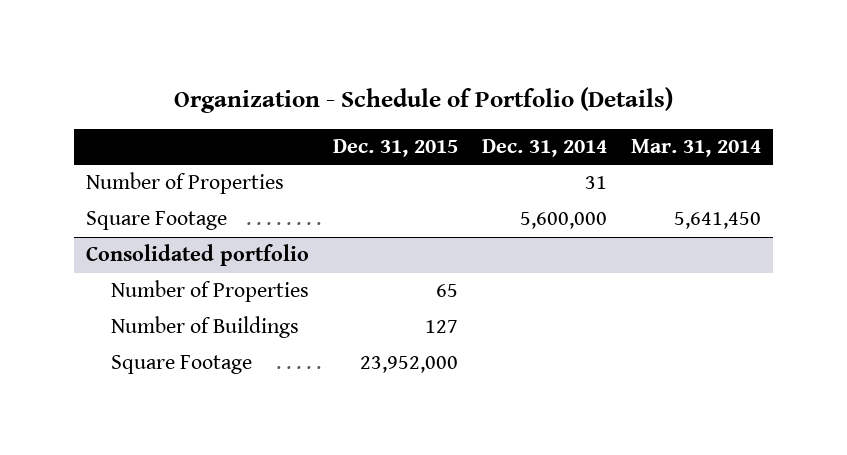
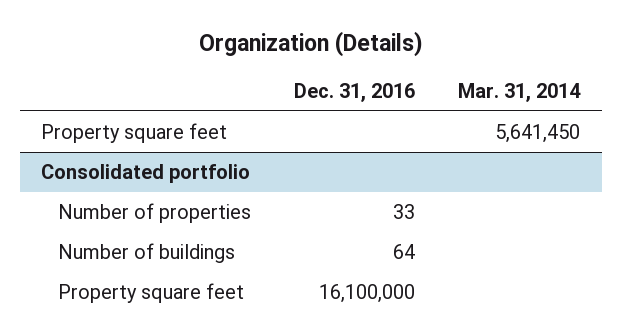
[173,87,673,114] Organization - Schedule of Portfolio (Details) -> [198,30,423,57] Organization (Details)
[333,139,459,158] Dec. 31, 2015 -> none
[481,139,607,158] Dec. 31, 2014 -> none
none -> [294,83,416,103] Dec. 31, 2016
[86,172,285,195] Number of Properties -> none
[86,211,228,231] Square Footage -> [41,122,228,143] Property square feet
[111,280,310,303] Number of Properties -> [57,202,251,223] Number of properties
[111,316,300,339] Number of Buildings -> [57,242,235,263] Number of buildings
[111,355,253,375] Square Footage -> [57,282,244,303] Property square feet

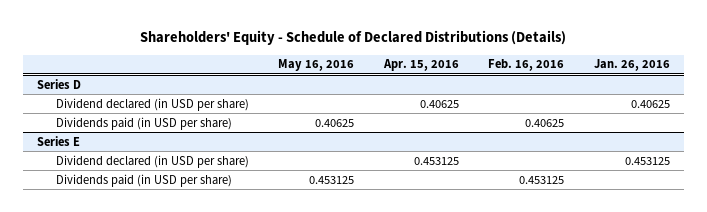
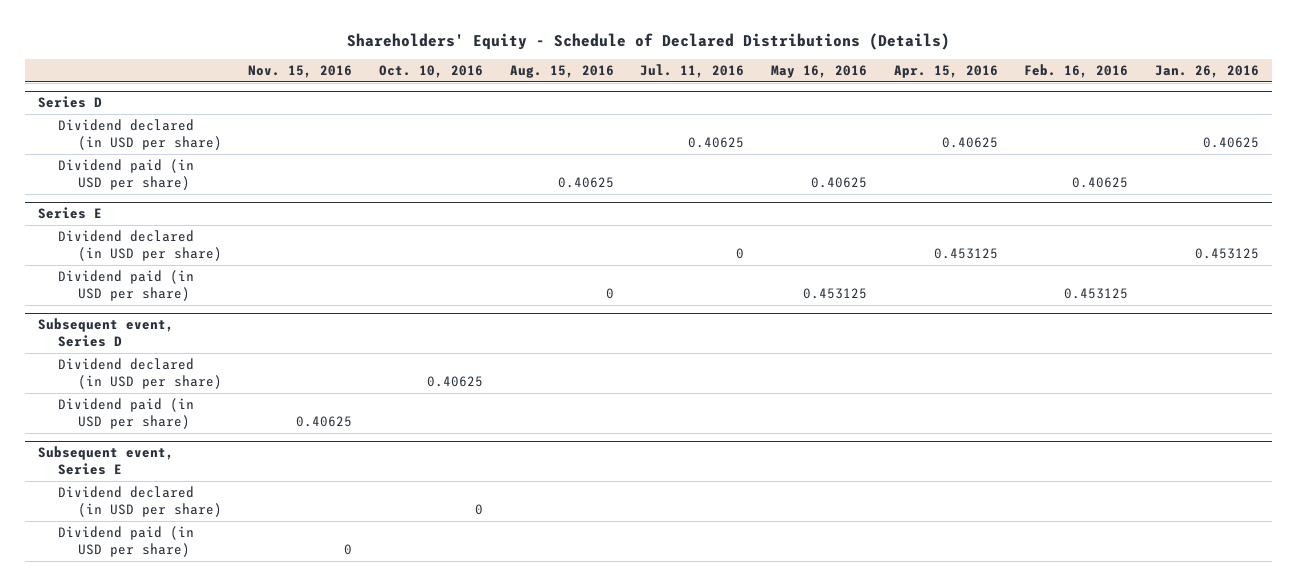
none -> [248,65,353,79] Nov. 15, 2016
none -> [378,65,483,79] Oct. 10, 2016
none -> [509,65,614,79] Aug. 15, 2016
none -> [640,64,745,79] Jul. 11, 2016
[55,116,232,130] Dividends paid (in USD per share) -> [57,159,194,190] Dividend paid (in USD per share)
[55,173,232,187] Dividends paid (in USD per share) -> [57,270,194,301] Dividend paid (in USD per share)
none -> [37,318,174,348] Subsequent event, Series D
none -> [57,358,222,389] Dividend declared (in USD per share)
none -> [57,398,194,429] Dividend paid (in USD per share)
none -> [37,446,174,476] Subsequent event, Series E
none -> [57,486,222,517] Dividend declared (in USD per share)
none -> [57,526,194,557] Dividend paid (in USD per share)

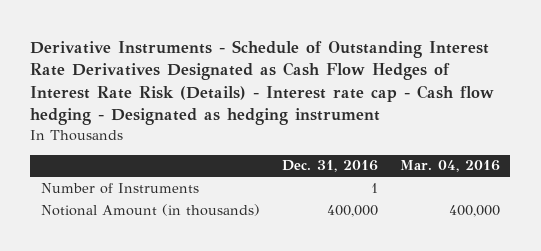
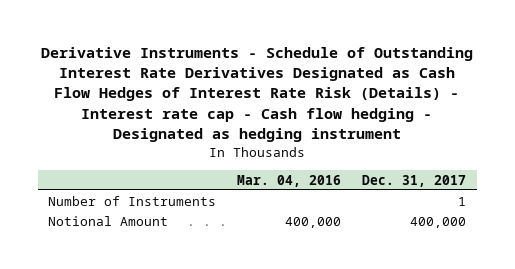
[281,160,378,173] Dec. 31, 2016 -> none
none -> [362,174,467,187] Dec. 31, 2017
[41,203,261,216] Notional Amount (in thousands) -> [48,215,169,226] Notional Amount

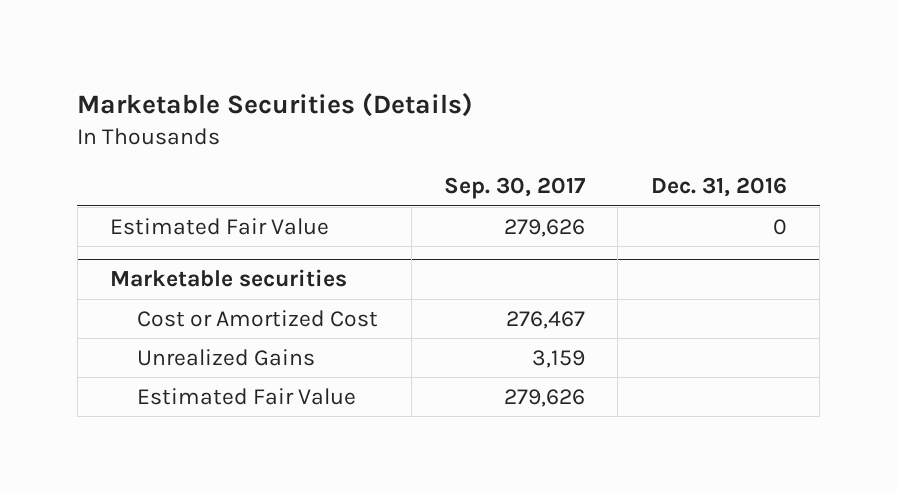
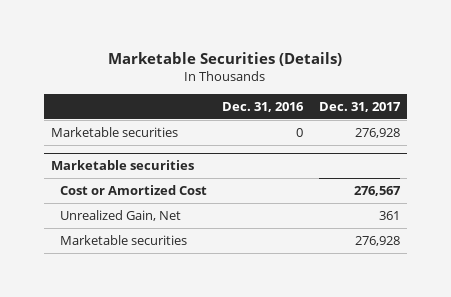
[443,177,586,200] Sep. 30, 2017 -> none
none -> [318,102,401,113] Dec. 31, 2017
[109,217,329,235] Estimated Fair Value -> [51,126,179,137] Marketable securities
[137,348,316,366] Unrealized Gains -> [60,209,182,221] Unrealized Gain, Net
[137,387,357,405] Estimated Fair Value -> [60,234,188,245] Marketable securities

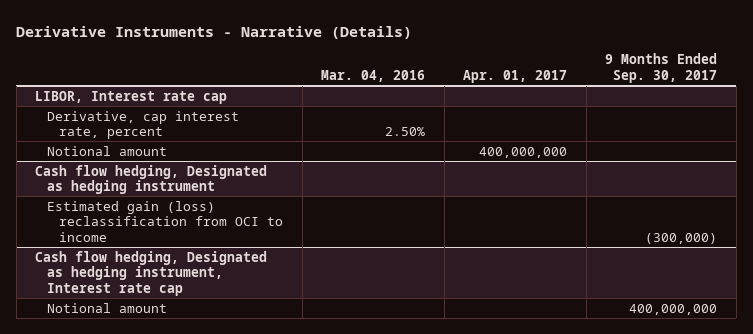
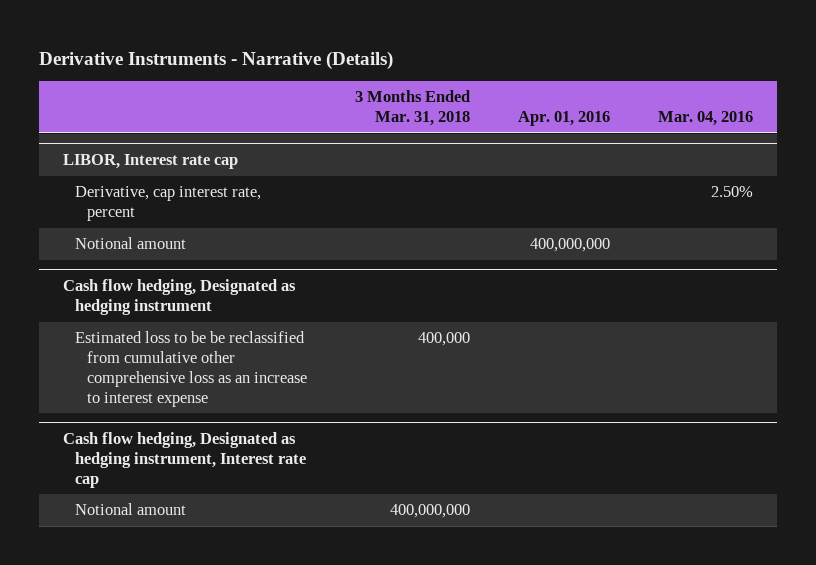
[463,70,568,84] Apr. 01, 2017 -> none
[605,53,718,84] 9 Months Ended Sep. 30, 2017 -> none
none -> [355,90,471,127] 3 Months Ended Mar. 31, 2018
none -> [518,111,611,127] Apr. 01, 2016
[47,200,284,243] Estimated gain (loss) reclassification from OCI to income -> [75,331,308,407] Estimated loss to be be reclassified from cumulative other comprehensive loss as an increase to interest expense

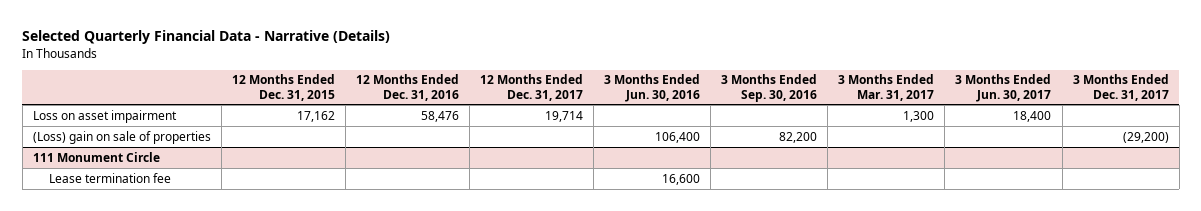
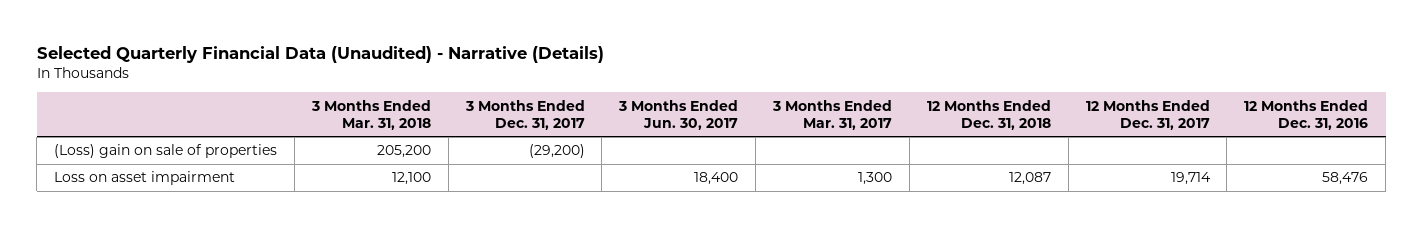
[22,30,391,45] Selected Quarterly Financial Data - Narrative (Details) -> [36,45,604,63] Selected Quarterly Financial Data (Unaudited) - Narrative (Details)
[231,74,335,101] 12 Months Ended Dec. 31, 2015 -> none
[604,74,701,102] 3 Months Ended Jun. 30, 2016 -> none
[721,74,818,102] 3 Months Ended Sep. 30, 2016 -> none
none -> [310,99,431,130] 3 Months Ended Mar. 31, 2018
none -> [926,99,1051,130] 12 Months Ended Dec. 31, 2018
[32,151,160,162] 111 Monument Circle -> none
[49,172,172,183] Lease termination fee -> none
[32,109,177,123] Loss on asset impairment -> [54,171,236,186] Loss on asset impairment

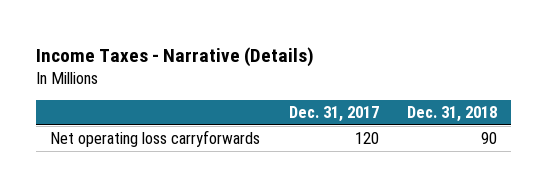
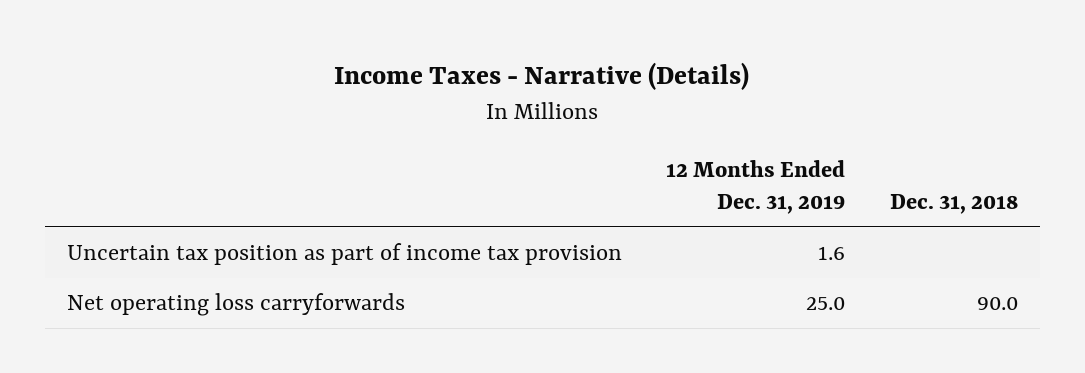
[288,106,379,123] Dec. 31, 2017 -> none
none -> [666,159,846,214] 12 Months Ended Dec. 31, 2019
none -> [66,243,622,266] Uncertain tax position as part of income tax provision
[480,132,497,145] 90 -> [976,297,1018,311] 90.0

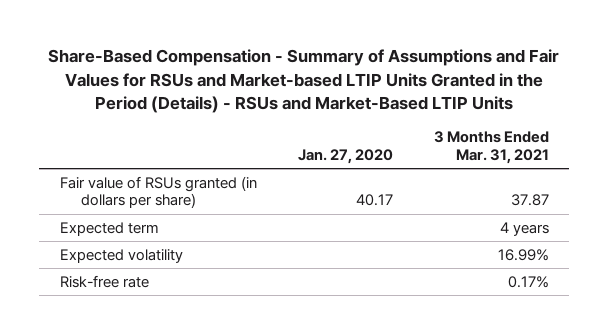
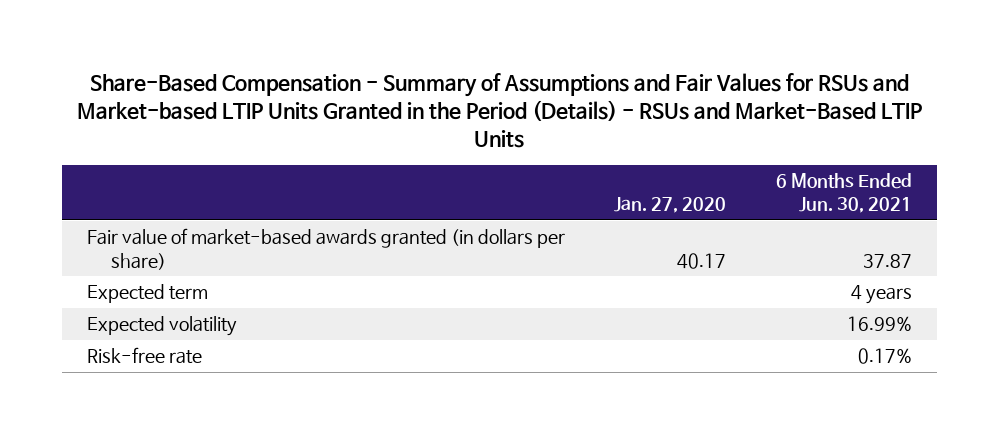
[433,131,549,164] 3 Months Ended Mar. 31, 2021 -> none
none -> [775,173,912,214] 6 Months Ended Jun. 30, 2021
[59,175,257,209] Fair value of RSUs granted (in dollars per share) -> [86,228,565,270] Fair value of market-based awards granted (in dollars per share)

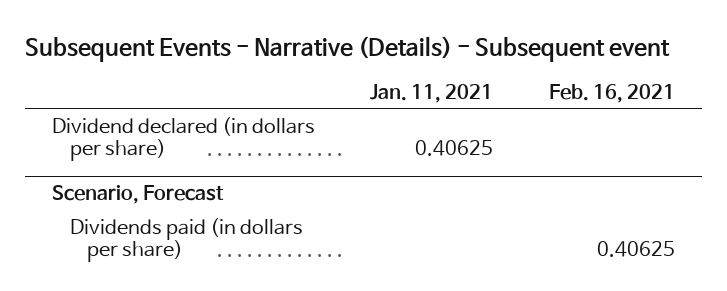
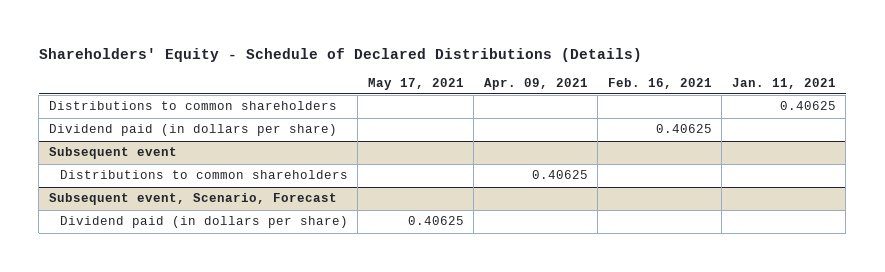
[24,36,670,63] Subsequent Events - Narrative (Details) - Subsequent event -> [38,47,642,62] Shareholders' Equity - Schedule of Declared Distributions (Details)
none -> [367,77,464,90] May 17, 2021
none -> [483,77,588,90] Apr. 09, 2021
[69,217,303,263] Dividends paid (in dollars per share) -> none
[52,116,316,162] Dividend declared (in dollars per share) -> [48,101,337,111] Distributions to common shareholders
none -> [48,124,337,137] Dividend paid (in dollars per share)
[52,185,225,205] Scenario, Forecast -> [48,147,177,160] Subsequent event
none -> [59,170,348,180] Distributions to common shareholders
none -> [48,193,337,206] Subsequent event, Scenario, Forecast
none -> [59,216,348,229] Dividend paid (in dollars per share)

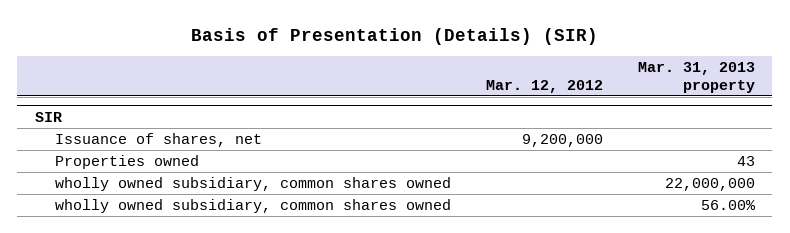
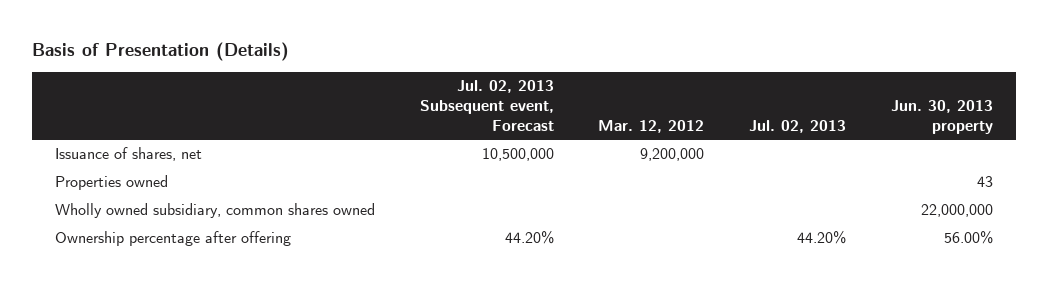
[190,27,598,45] Basis of Presentation (Details) (SIR) -> [32,42,290,62] Basis of Presentation (Details)
[637,61,755,93] Mar. 31, 2013 property -> none
none -> [419,80,554,131] Jul. 02, 2013 Subsequent event, Forecast
none -> [749,119,847,133] Jul. 02, 2013
none -> [891,100,994,134] Jun. 30, 2013 property
[34,111,62,122] SIR -> none
[54,176,451,191] wholly owned subsidiary, common shares owned -> [54,203,375,219] Wholly owned subsidiary, common shares owned
[54,198,451,213] wholly owned subsidiary, common shares owned -> [54,231,291,247] Ownership percentage after offering

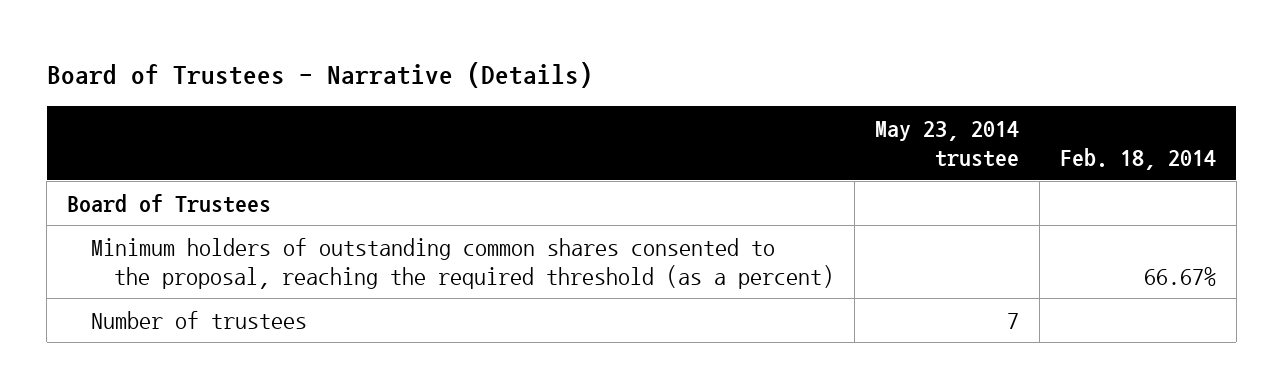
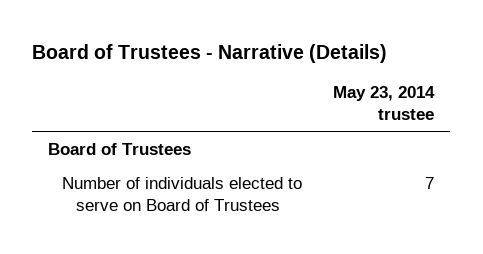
[1059,148,1216,171] Feb. 18, 2014 -> none
[90,237,834,289] Minimum holders of outstanding common shares consented to the proposal, reaching the required threshold (as a percent) -> none
[90,310,307,329] Number of trustees -> [61,176,302,211] Number of individuals elected to serve on Board of Trustees

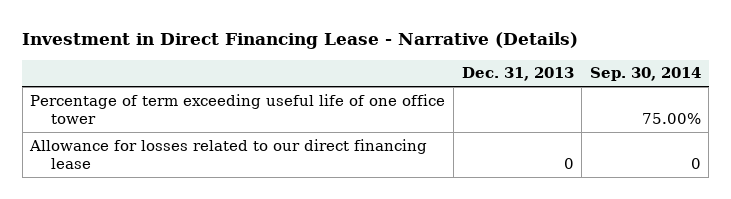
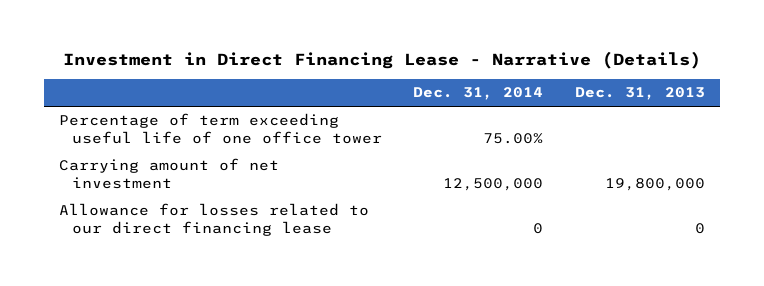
[589,67,701,82] Sep. 30, 2014 -> none
none -> [413,87,544,101] Dec. 31, 2014
none -> [59,158,280,190] Carrying amount of net investment

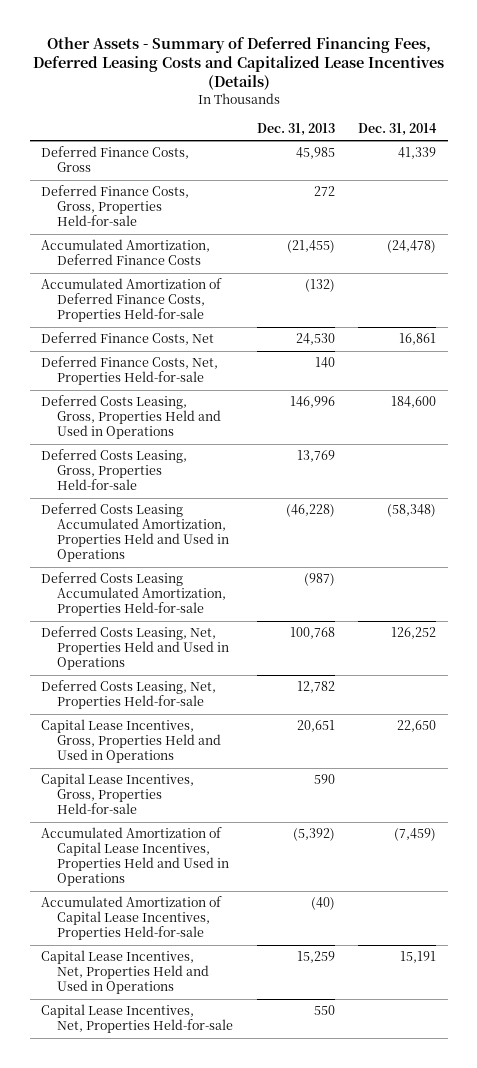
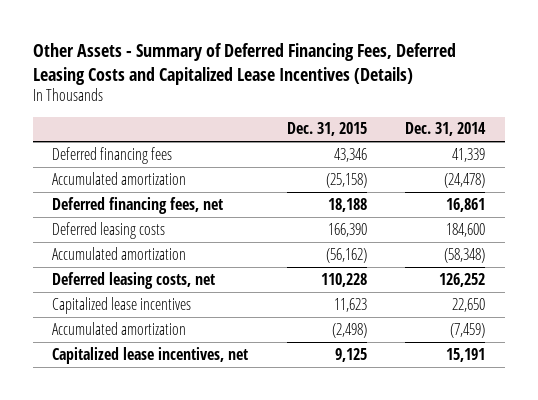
[256,123,335,137] Dec. 31, 2013 -> none
none -> [286,122,367,137] Dec. 31, 2015
[41,185,190,227] Deferred Finance Costs, Gross, Properties Held-for-sale -> none
[41,278,223,323] Accumulated Amortization of Deferred Finance Costs, Properties Held-for-sale -> none
[41,356,219,386] Deferred Finance Costs, Net, Properties Held-for-sale -> none
[41,449,188,491] Deferred Costs Leasing, Gross, Properties Held-for-sale -> none
[41,572,226,617] Deferred Costs Leasing Accumulated Amortization, Properties Held-for-sale -> none
[41,680,217,710] Deferred Costs Leasing, Net, Properties Held-for-sale -> none
[41,773,195,815] Capital Lease Incentives, Gross, Properties Held-for-sale -> none
[41,896,223,941] Accumulated Amortization of Capital Lease Incentives, Properties Held-for-sale -> none
[41,1004,233,1034] Capital Lease Incentives, Net, Properties Held-for-sale -> none
[41,146,190,173] Deferred Finance Costs, Gross -> [52,146,173,164] Deferred financing fees
[41,239,211,266] Accumulated Amortization, Deferred Finance Costs -> [52,171,187,185] Accumulated amortization
[41,332,215,346] Deferred Finance Costs, Net -> [52,196,224,214] Deferred financing fees, net
[41,395,221,440] Deferred Costs Leasing, Gross, Properties Held and Used in Operations -> [52,221,166,239] Deferred leasing costs
[41,503,229,563] Deferred Costs Leasing Accumulated Amortization, Properties Held and Used in Operations -> [52,246,187,260] Accumulated amortization
[41,626,229,671] Deferred Costs Leasing, Net, Properties Held and Used in Operations -> [52,271,216,289] Deferred leasing costs, net
[41,719,221,764] Capital Lease Incentives, Gross, Properties Held and Used in Operations -> [52,296,192,314] Capitalized lease incentives
[41,827,229,887] Accumulated Amortization of Capital Lease Incentives, Properties Held and Used in Operations -> [52,321,187,335] Accumulated amortization
[41,950,209,995] Capital Lease Incentives, Net, Properties Held and Used in Operations -> [52,346,249,364] Capitalized lease incentives, net

